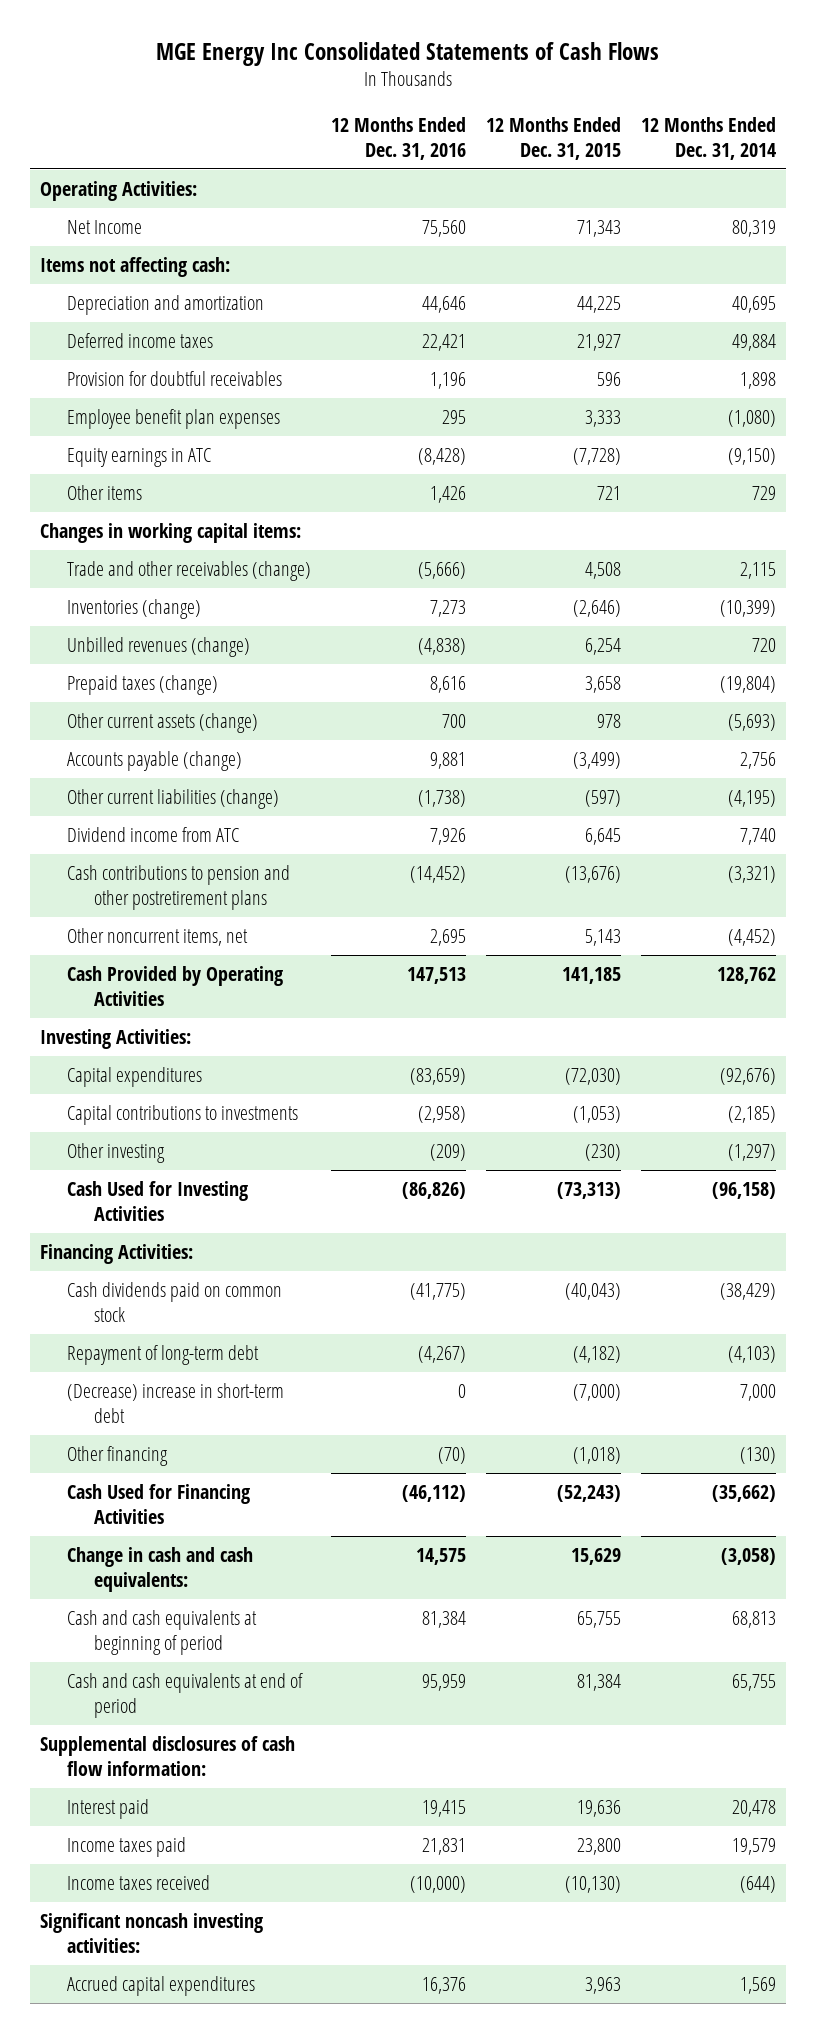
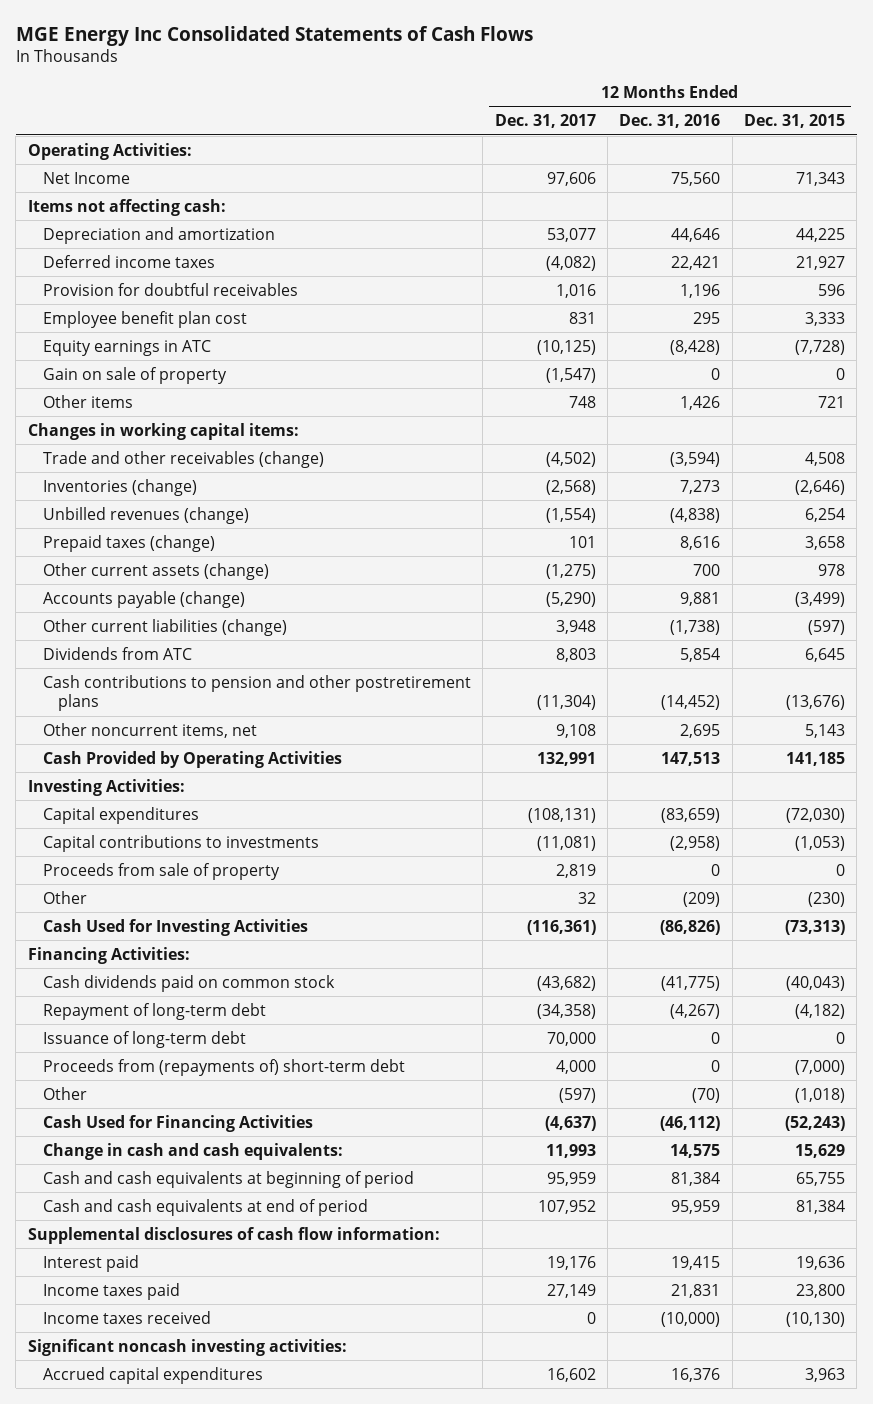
[641,116,777,160] 12 Months Ended Dec. 31, 2014 -> none
none -> [494,114,596,129] Dec. 31, 2017
[66,408,280,429] Employee benefit plan expenses -> [43,310,248,328] Employee benefit plan cost
none -> [43,366,228,384] Gain on sale of property
[417,561,466,579] (5,666) -> [670,451,721,467] (3,594)
[66,826,239,842] Dividend income from ATC -> [43,646,193,660] Dividends from ATC
[429,827,466,845] 7,926 -> [680,647,721,662] 5,854
none -> [43,862,281,880] Proceeds from sale of property
[66,1142,165,1163] Other investing -> [43,890,88,904] Other
none -> [43,1030,247,1048] Issuance of long-term debt
[66,1382,284,1424] (Decrease) increase in short-term debt -> [43,1058,406,1076] Proceeds from (repayments of) short-term debt
[66,1445,168,1466] Other financing -> [43,1086,88,1100] Other

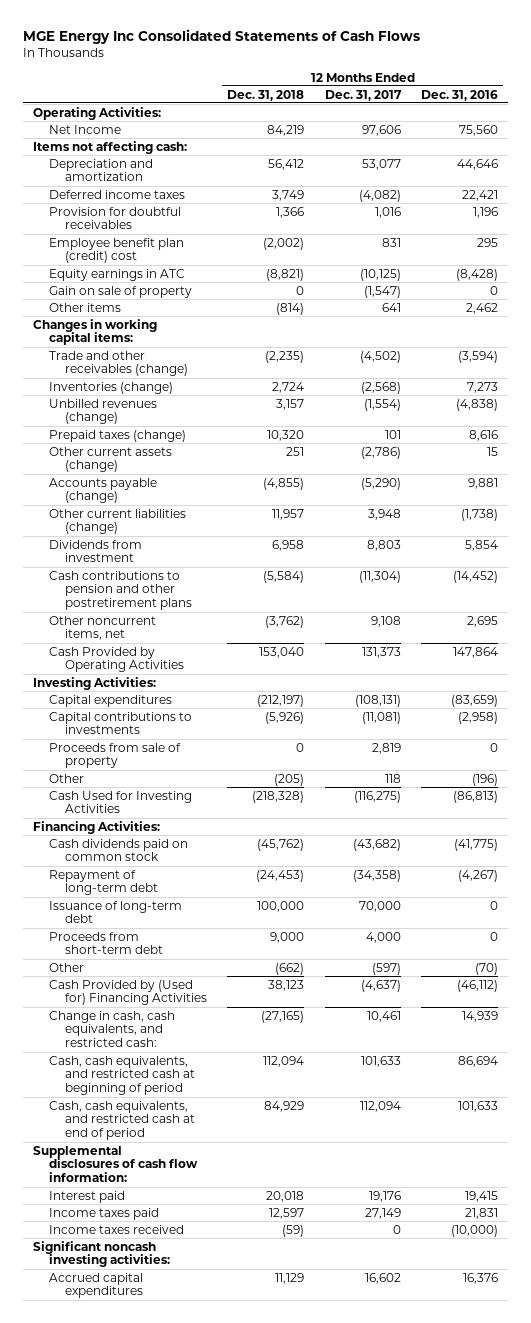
[744,114,846,129] Dec. 31, 2015 -> none
none -> [227,89,305,101] Dec. 31, 2018
[43,310,248,328] Employee benefit plan cost -> [48,237,184,264] Employee benefit plan (credit) cost
[568,395,596,408] 748 -> [381,302,401,312] 641
[680,395,721,410] 1,426 -> [466,302,499,314] 2,462
[545,563,596,579] (1,275) -> [360,446,401,459] (2,786)
[693,563,721,576] 700 -> [487,446,499,456] 15
[43,646,193,660] Dividends from ATC -> [48,539,142,563] Dividends from investment
[536,751,596,766] 132,991 -> [361,646,401,658] 131,373
[661,751,721,766] 147,513 -> [453,646,499,658] 147,864
[577,891,596,904] 32 -> [384,773,401,783] 118
[683,891,721,907] (209) -> [472,773,499,786] (196)
[526,919,596,935] (116,361) -> [353,790,401,803] (116,275)
[660,919,721,935] (86,826) -> [453,790,499,803] (86,813)
[43,1058,406,1076] Proceeds from (repayments of) short-term debt -> [48,931,163,955] Proceeds from short-term debt
[43,1114,314,1132] Cash Used for Financing Activities -> [48,979,207,1006] Cash Provided by (Used for) Financing Activities
[43,1142,344,1160] Change in cash and cash equivalents: -> [48,1010,175,1048] Change in cash, cash equivalents, and restricted cash:
[545,1143,596,1158] 11,993 -> [366,1010,401,1022] 10,461
[670,1143,721,1158] 14,575 -> [462,1010,499,1022] 14,939
[43,1170,415,1188] Cash and cash equivalents at beginning of period -> [48,1055,195,1096] Cash, cash equivalents, and restricted cash at beginning of period
[546,1171,596,1186] 95,959 -> [360,1055,401,1067] 101,633
[671,1171,721,1186] 81,384 -> [458,1055,499,1067] 86,694
[43,1198,369,1216] Cash and cash equivalents at end of period -> [48,1100,195,1141] Cash, cash equivalents, and restricted cash at end of period
[537,1199,596,1214] 107,952 -> [359,1100,401,1112] 112,094
[671,1199,721,1214] 95,959 -> [458,1100,499,1112] 101,633

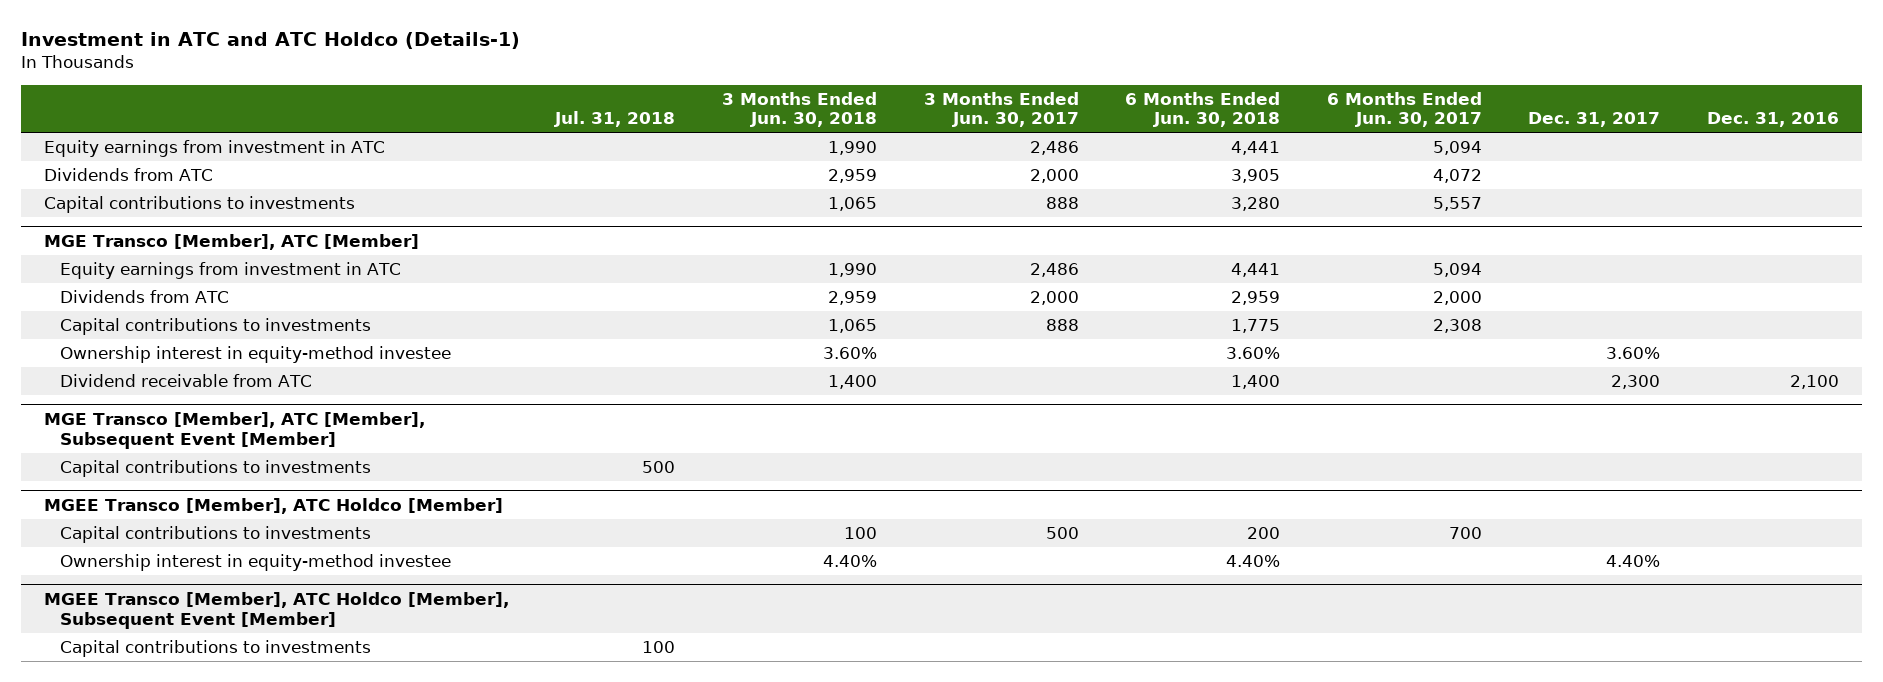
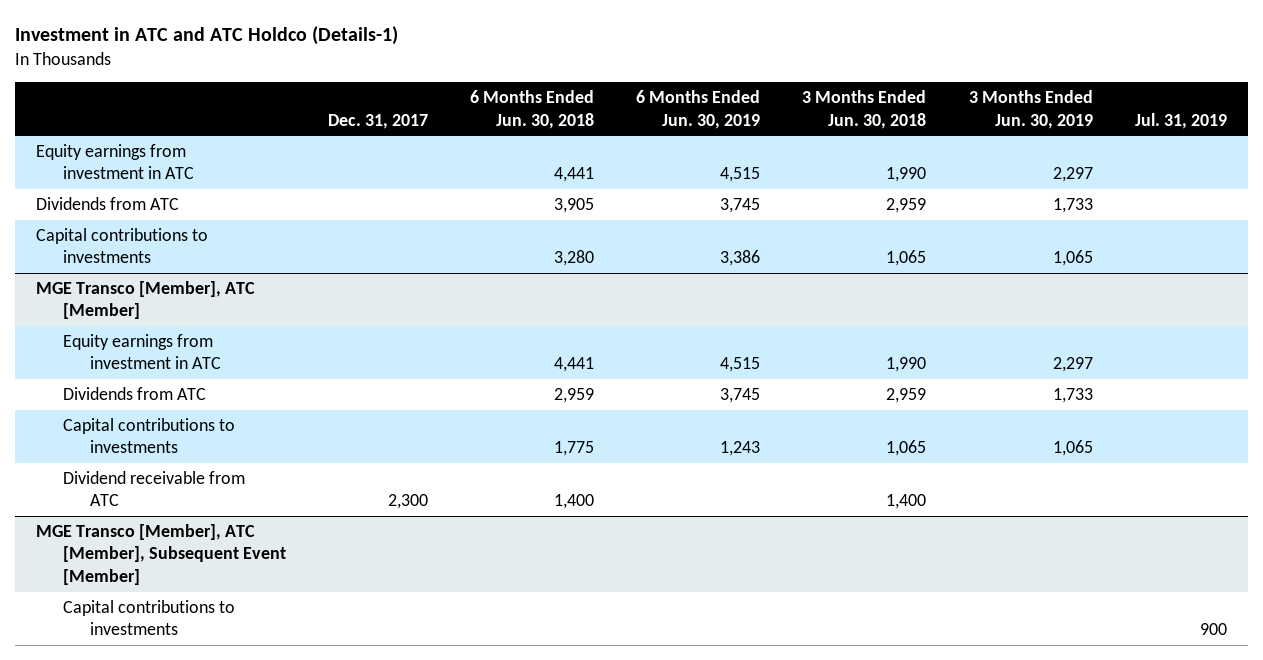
[554,111,676,128] Jul. 31, 2018 -> none
[923,91,1079,128] 3 Months Ended Jun. 30, 2017 -> none
[1326,91,1482,128] 6 Months Ended Jun. 30, 2017 -> none
[1706,112,1839,128] Dec. 31, 2016 -> none
none -> [636,90,761,129] 6 Months Ended Jun. 30, 2019
none -> [968,90,1093,129] 3 Months Ended Jun. 30, 2019
none -> [1134,112,1227,129] Jul. 31, 2019
[59,346,451,364] Ownership interest in equity-method investee -> none
[43,497,503,514] MGEE Transco [Member], ATC Holdco [Member] -> none
[59,526,371,544] Capital contributions to investments -> none
[59,554,451,572] Ownership interest in equity-method investee -> none
[43,591,509,629] MGEE Transco [Member], ATC Holdco [Member], Subsequent Event [Member] -> none
[59,640,371,658] Capital contributions to investments -> none

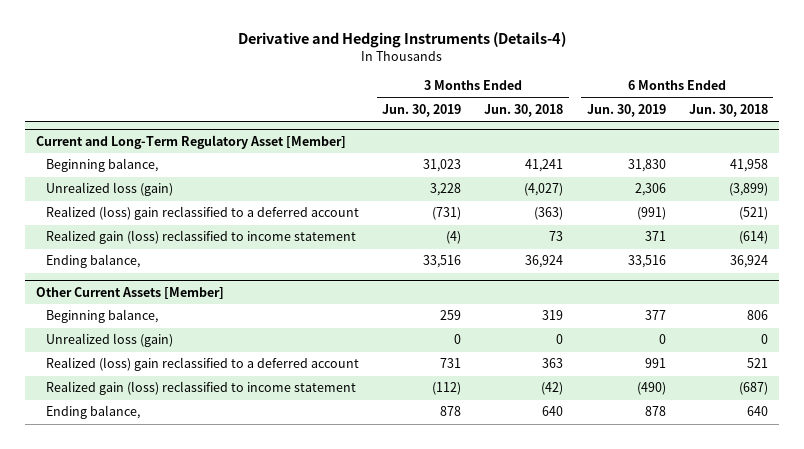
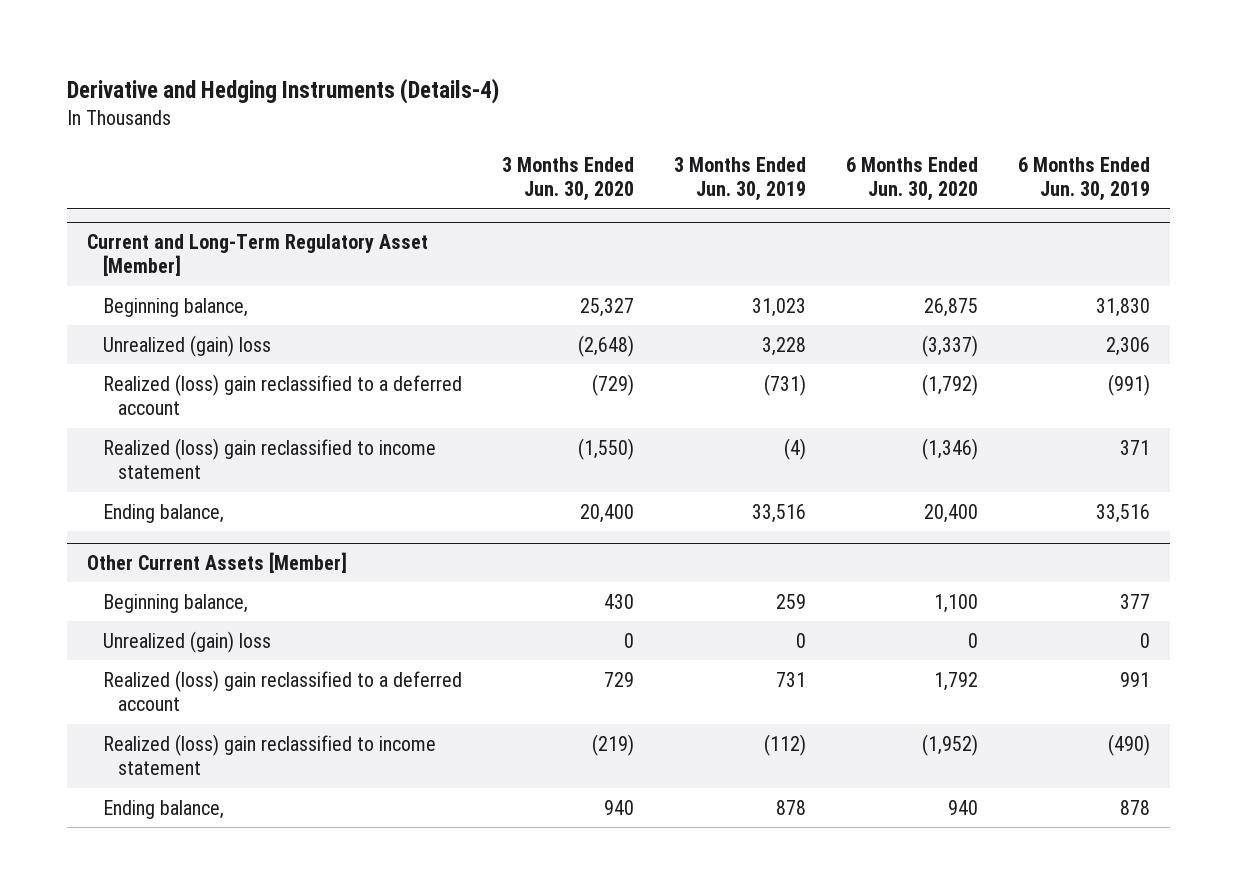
[484,103,564,117] Jun. 30, 2018 -> none
[688,103,768,117] Jun. 30, 2018 -> none
none -> [501,156,634,202] 3 Months Ended Jun. 30, 2020
none -> [846,156,979,202] 6 Months Ended Jun. 30, 2020
[46,182,174,197] Unrealized loss (gain) -> [102,334,271,357] Unrealized (gain) loss
[46,230,357,245] Realized gain (loss) reclassified to income statement -> [102,437,436,479] Realized (loss) gain reclassified to income statement
[46,333,174,348] Unrealized loss (gain) -> [102,630,271,653] Unrealized (gain) loss
[46,381,357,396] Realized gain (loss) reclassified to income statement -> [102,733,436,775] Realized (loss) gain reclassified to income statement

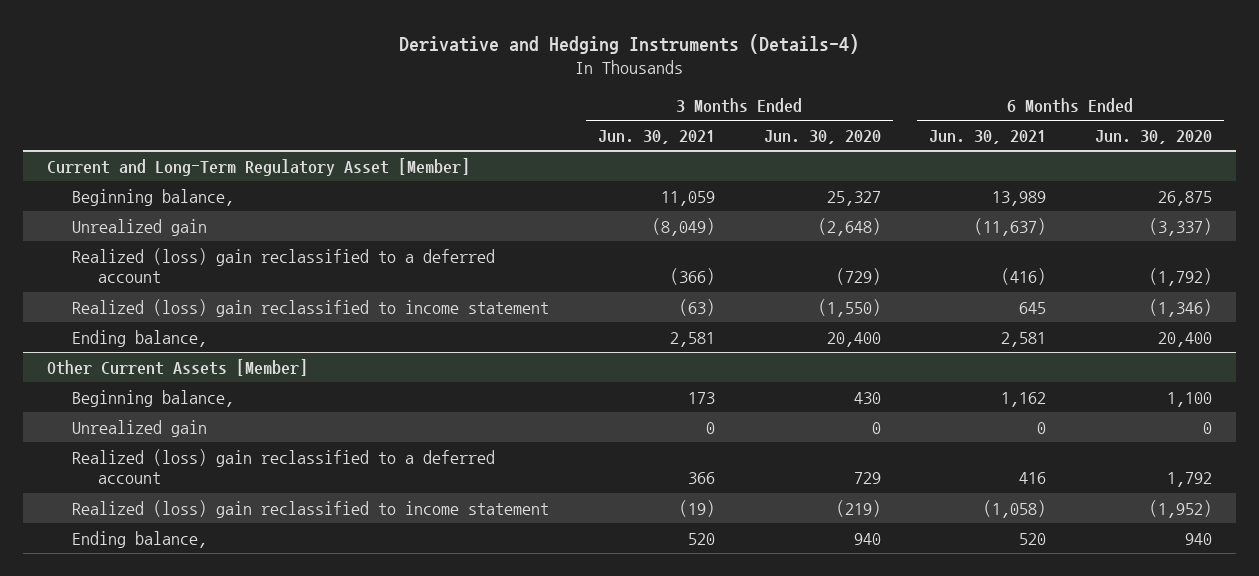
[674,156,807,202] 3 Months Ended Jun. 30, 2019 -> none
[1018,156,1151,202] 6 Months Ended Jun. 30, 2019 -> none
none -> [597,129,715,144] Jun. 30, 2021
none -> [929,129,1047,144] Jun. 30, 2021
[102,334,271,357] Unrealized (gain) loss -> [72,218,208,236] Unrealized gain
[102,630,271,653] Unrealized (gain) loss -> [72,419,208,437] Unrealized gain

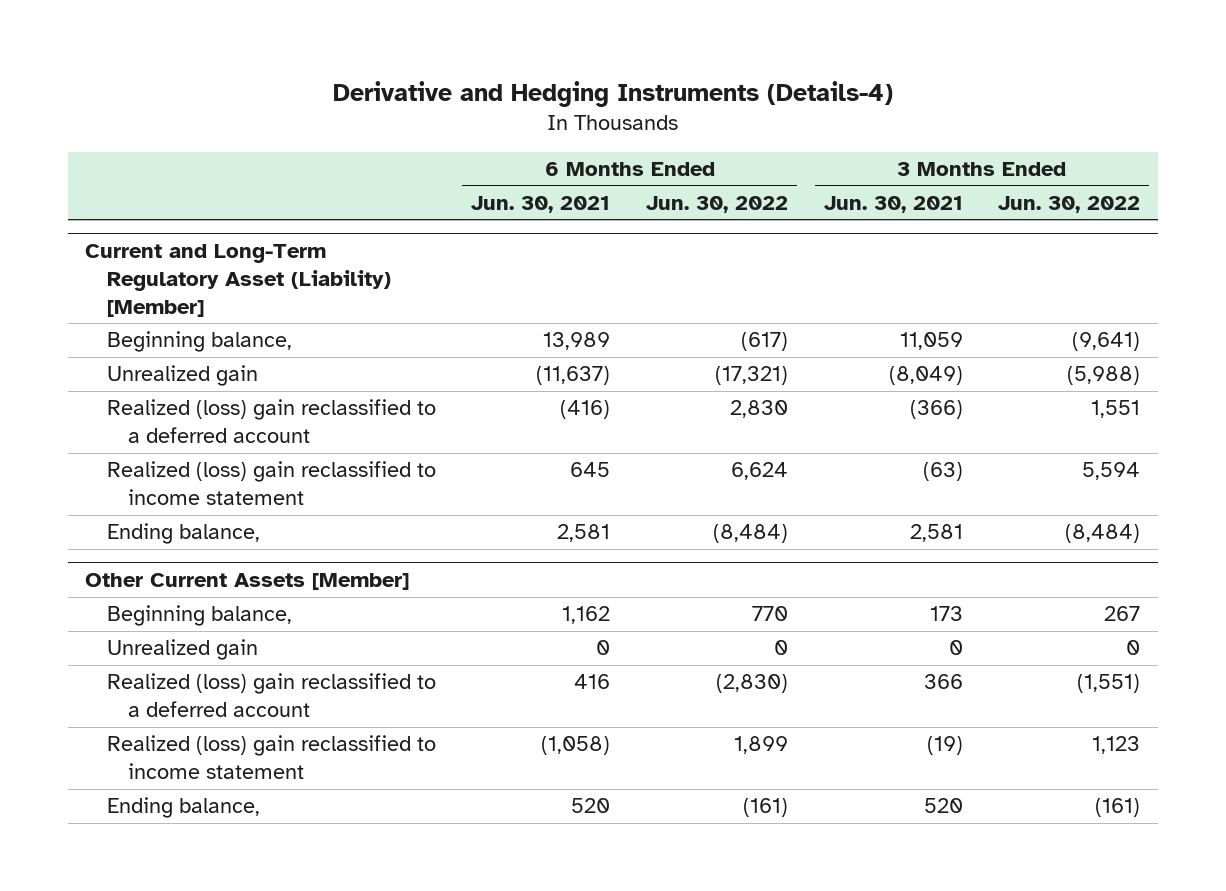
[763,129,881,144] Jun. 30, 2020 -> none
[1094,129,1212,144] Jun. 30, 2020 -> none
none -> [645,195,788,213] Jun. 30, 2022
none -> [998,195,1141,213] Jun. 30, 2022
[47,157,471,176] Current and Long-Term Regulatory Asset [Member] -> [85,244,391,317] Current and Long-Term Regulatory Asset (Liability) [Member]

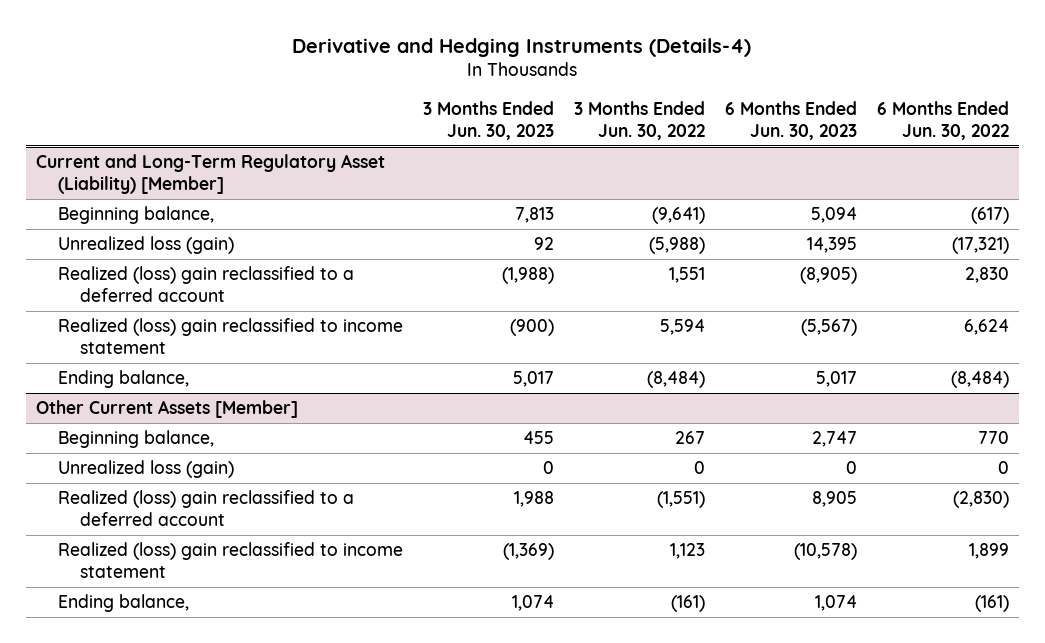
[471,195,611,213] Jun. 30, 2021 -> none
[823,195,963,213] Jun. 30, 2021 -> none
none -> [423,100,555,140] 3 Months Ended Jun. 30, 2023
none -> [724,100,857,140] 6 Months Ended Jun. 30, 2023
[106,365,258,387] Unrealized gain -> [58,236,235,255] Unrealized loss (gain)
[106,639,258,661] Unrealized gain -> [58,460,235,479] Unrealized loss (gain)

